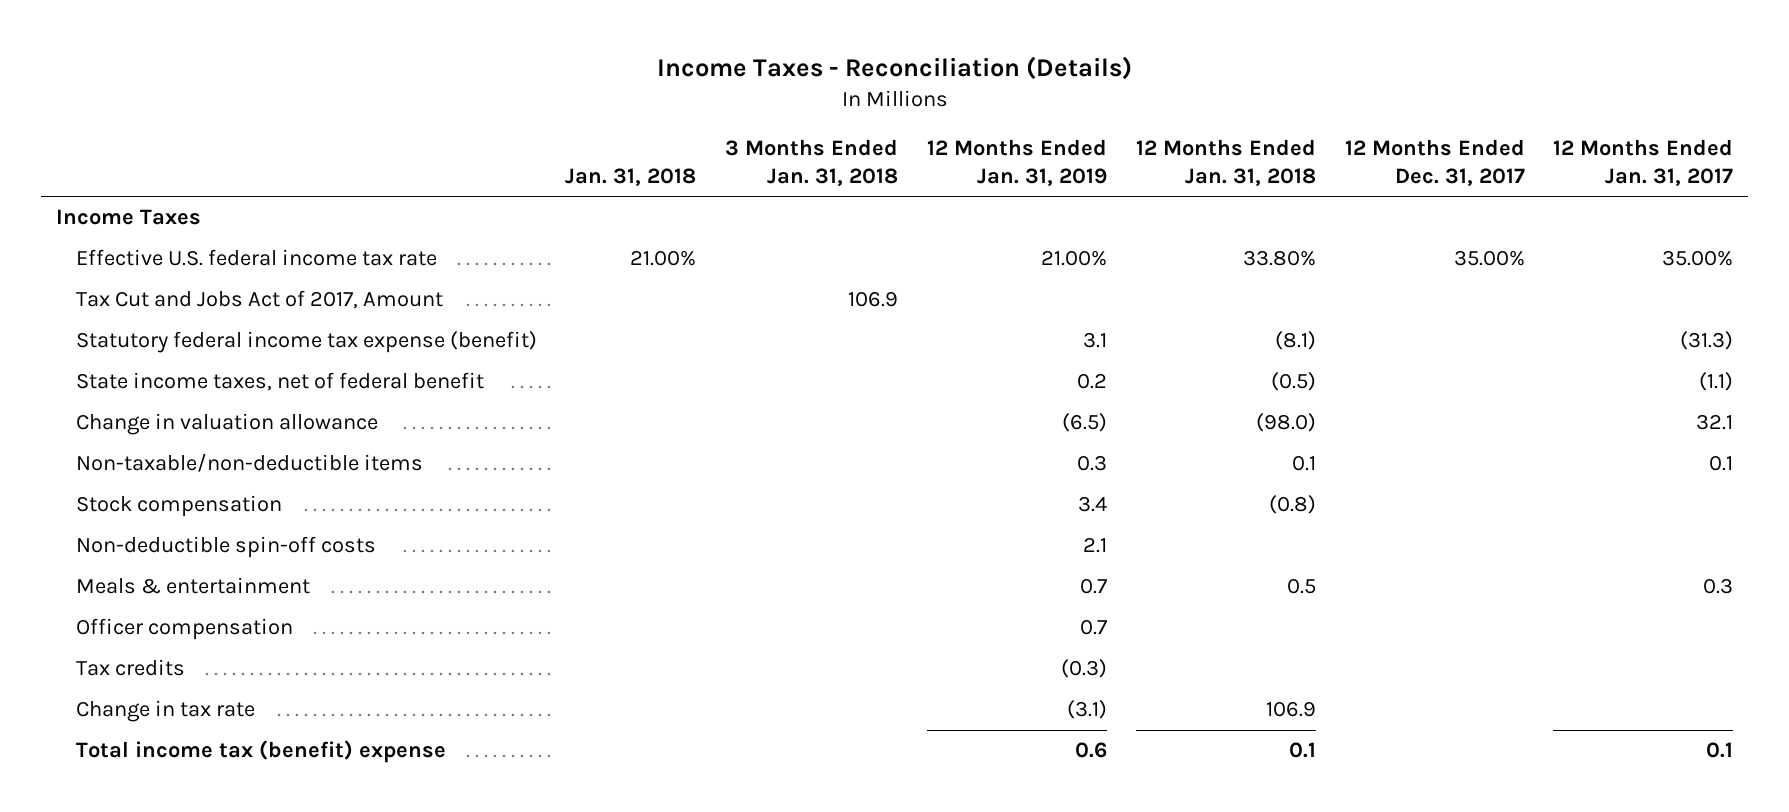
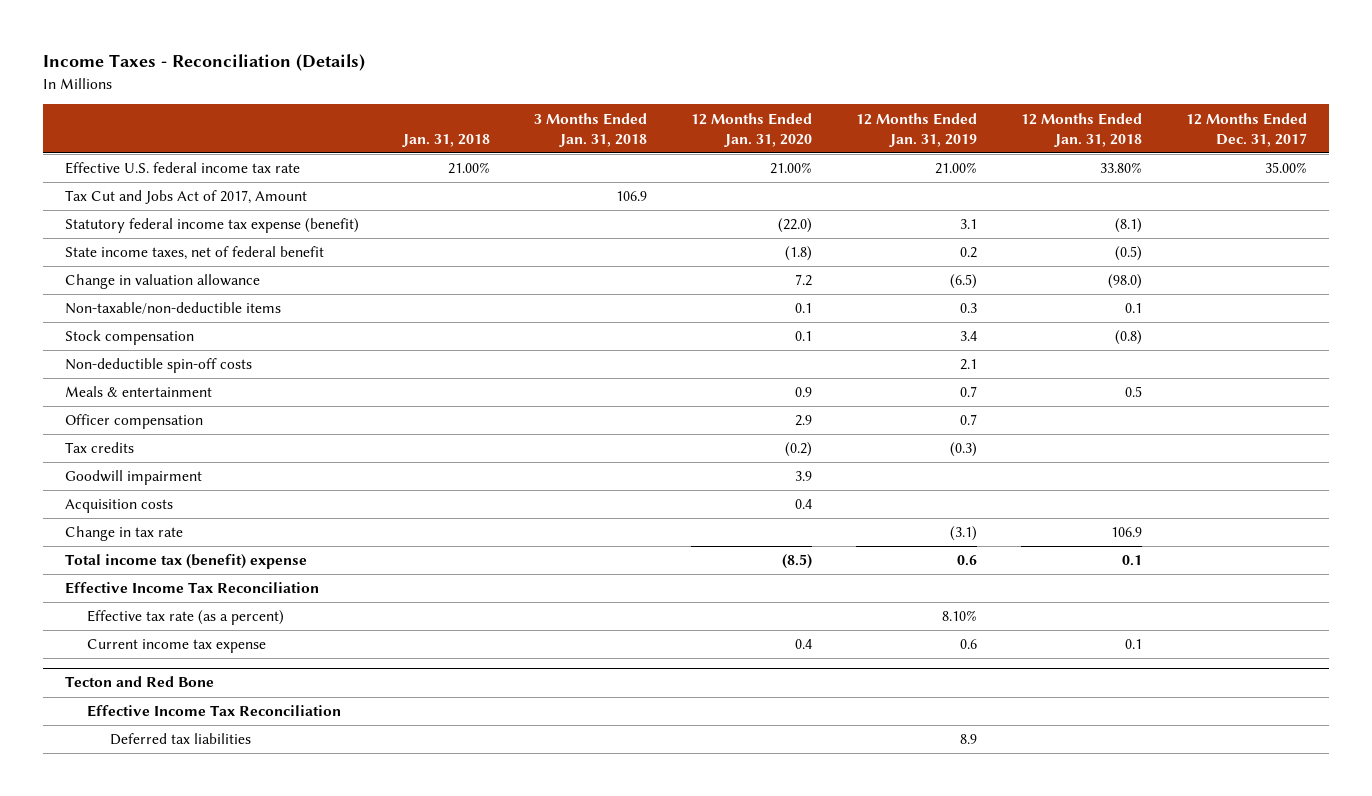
[1553,139,1734,186] 12 Months Ended Jan. 31, 2017 -> none
none -> [691,112,813,147] 12 Months Ended Jan. 31, 2020
[55,209,201,226] Income Taxes -> none
none -> [65,470,203,486] Goodwill impairment
none -> [65,499,174,514] Acquisition costs
none -> [65,582,320,595] Effective Income Tax Reconciliation
none -> [87,610,285,626] Effective tax rate (as a percent)
none -> [87,639,267,654] Current income tax expense
none -> [65,676,215,688] Tecton and Red Bone
none -> [87,705,342,718] Effective Income Tax Reconciliation
none -> [109,733,251,746] Deferred tax liabilities

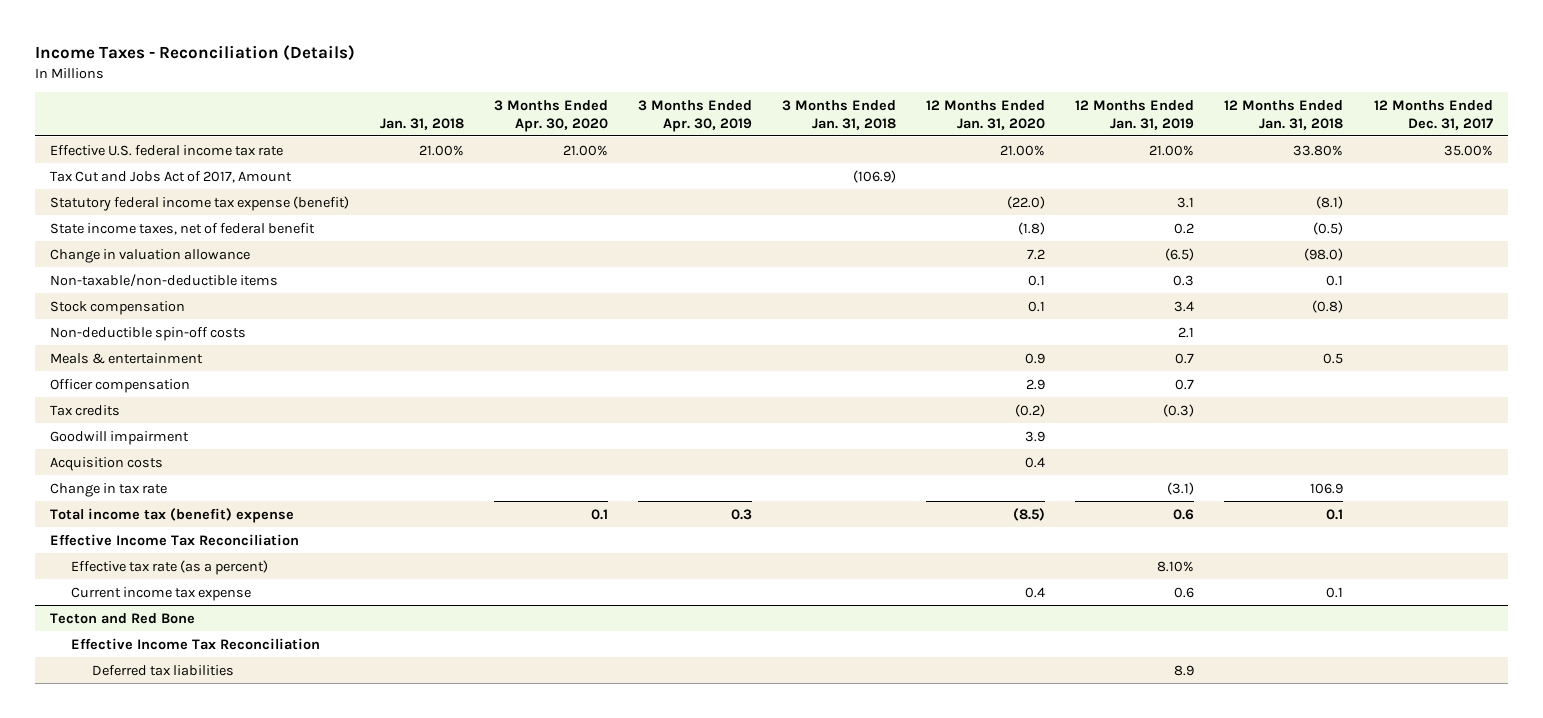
none -> [493,99,608,132] 3 Months Ended Apr. 30, 2020
none -> [637,99,752,132] 3 Months Ended Apr. 30, 2019
[616,191,648,202] 106.9 -> [853,169,897,183] (106.9)

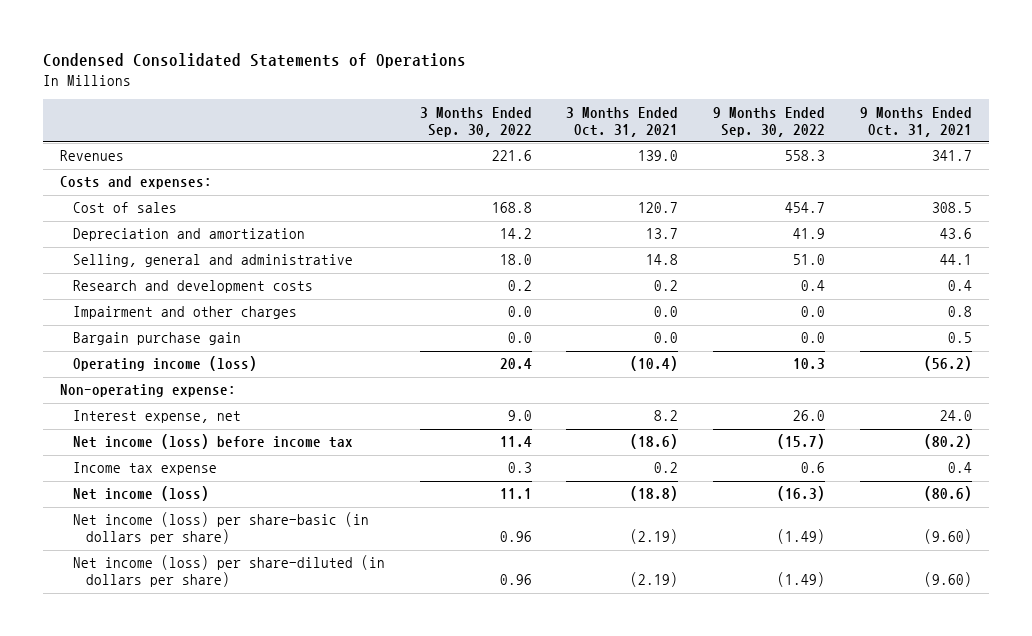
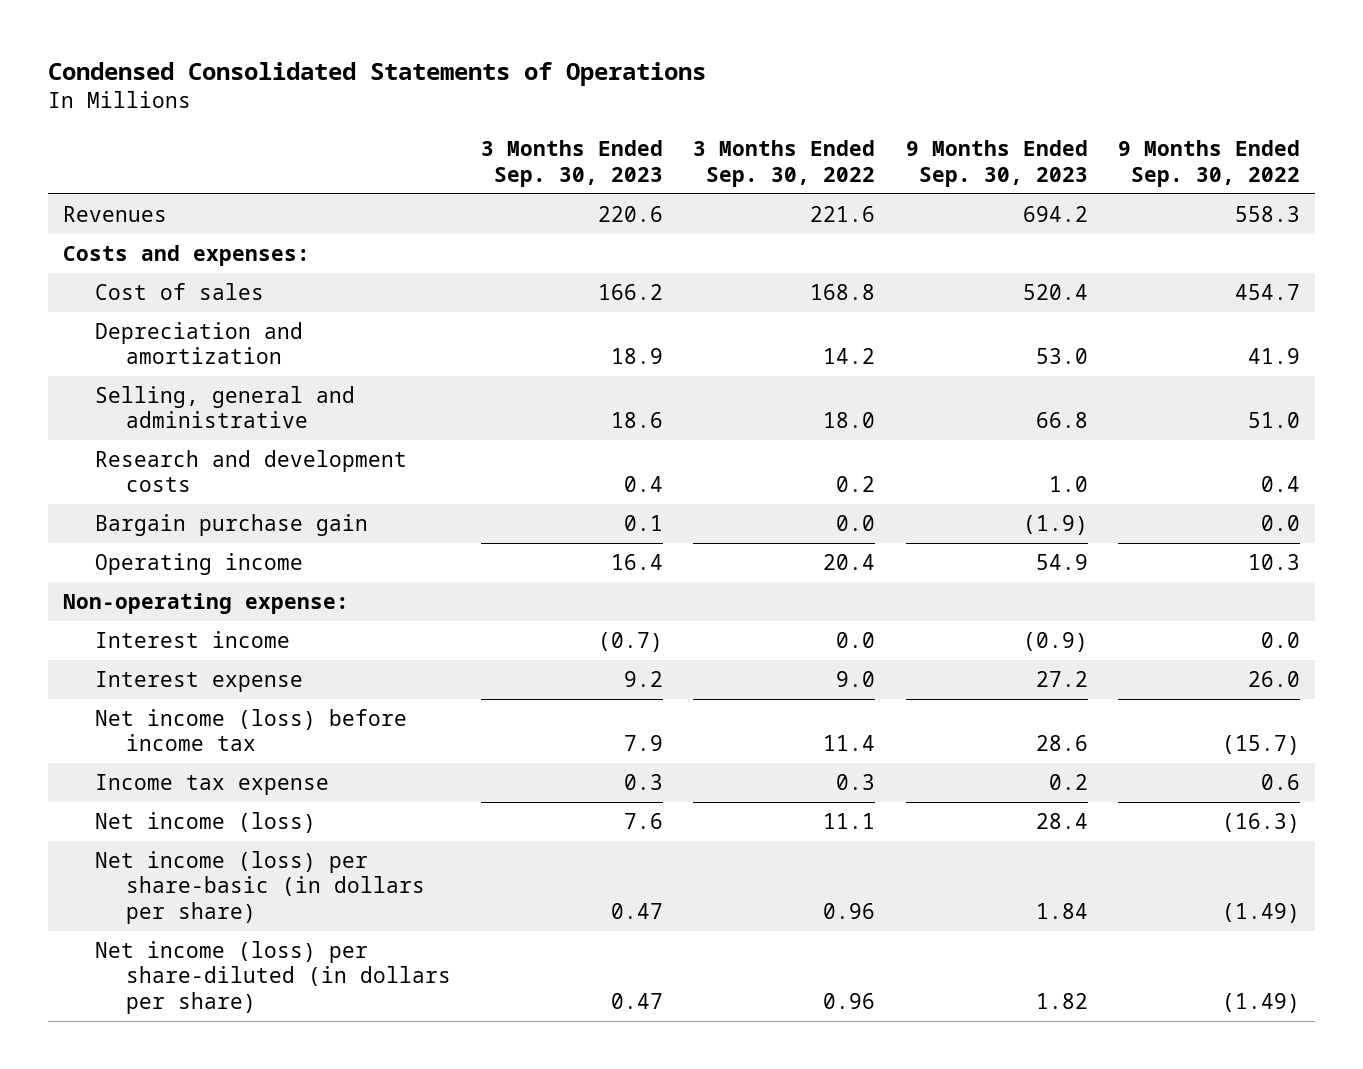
[566,106,679,137] 3 Months Ended Oct. 31, 2021 -> none
[859,106,972,137] 9 Months Ended Oct. 31, 2021 -> none
none -> [481,140,664,187] 3 Months Ended Sep. 30, 2023
none -> [905,140,1088,187] 9 Months Ended Sep. 30, 2023
[73,306,298,320] Impairment and other charges -> none
[73,356,258,372] Operating income (loss) -> [94,552,303,575] Operating income
none -> [94,630,290,648] Interest income
[73,410,242,424] Interest expense, net -> [94,670,303,692] Interest expense

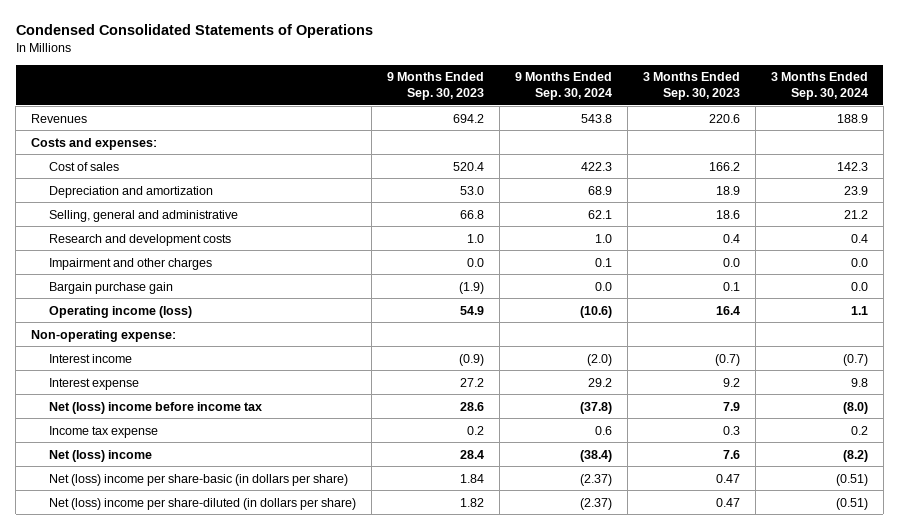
[693,140,876,187] 3 Months Ended Sep. 30, 2022 -> none
[1117,140,1300,187] 9 Months Ended Sep. 30, 2022 -> none
none -> [514,72,612,100] 9 Months Ended Sep. 30, 2024
none -> [770,72,868,100] 3 Months Ended Sep. 30, 2024
none -> [48,257,212,270] Impairment and other charges
[94,552,303,575] Operating income -> [48,305,192,318] Operating income (loss)
[94,708,407,752] Net income (loss) before income tax -> [48,401,262,414] Net (loss) income before income tax
[94,811,316,833] Net income (loss) -> [48,449,152,462] Net (loss) income
[94,850,426,925] Net income (loss) per share-basic (in dollars per share) -> [48,473,348,486] Net (loss) income per share-basic (in dollars per share)
[94,940,452,1015] Net income (loss) per share-diluted (in dollars per share) -> [48,497,356,510] Net (loss) income per share-diluted (in dollars per share)

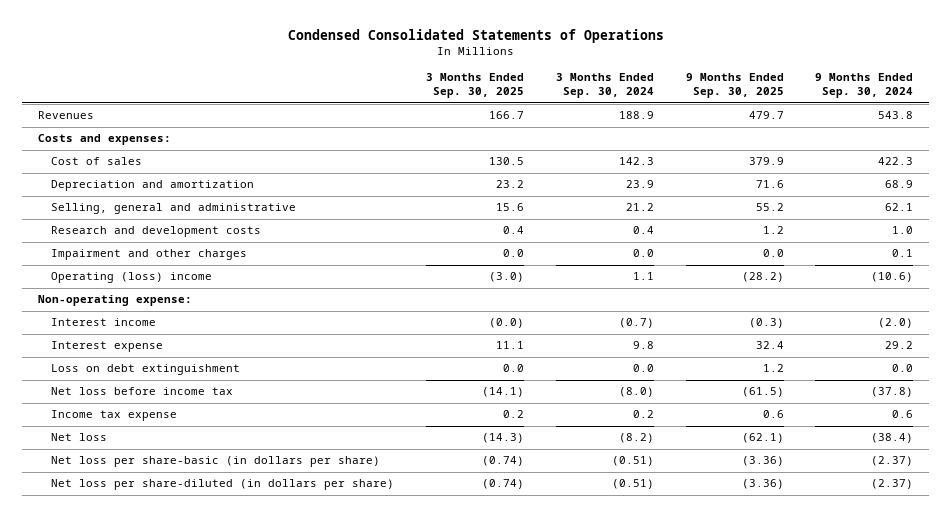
[386,72,484,100] 9 Months Ended Sep. 30, 2023 -> none
[642,72,740,100] 3 Months Ended Sep. 30, 2023 -> none
none -> [425,73,524,99] 3 Months Ended Sep. 30, 2025
none -> [685,73,784,99] 9 Months Ended Sep. 30, 2025
[48,281,173,294] Bargain purchase gain -> none
[48,305,192,318] Operating income (loss) -> [50,272,212,284] Operating (loss) income
none -> [50,364,240,376] Loss on debt extinguishment
[48,401,262,414] Net (loss) income before income tax -> [50,387,233,396] Net loss before income tax
[48,449,152,462] Net (loss) income -> [50,433,107,442] Net loss
[48,473,348,486] Net (loss) income per share-basic (in dollars per share) -> [50,456,380,468] Net loss per share-basic (in dollars per share)
[48,497,356,510] Net (loss) income per share-diluted (in dollars per share) -> [50,479,394,491] Net loss per share-diluted (in dollars per share)

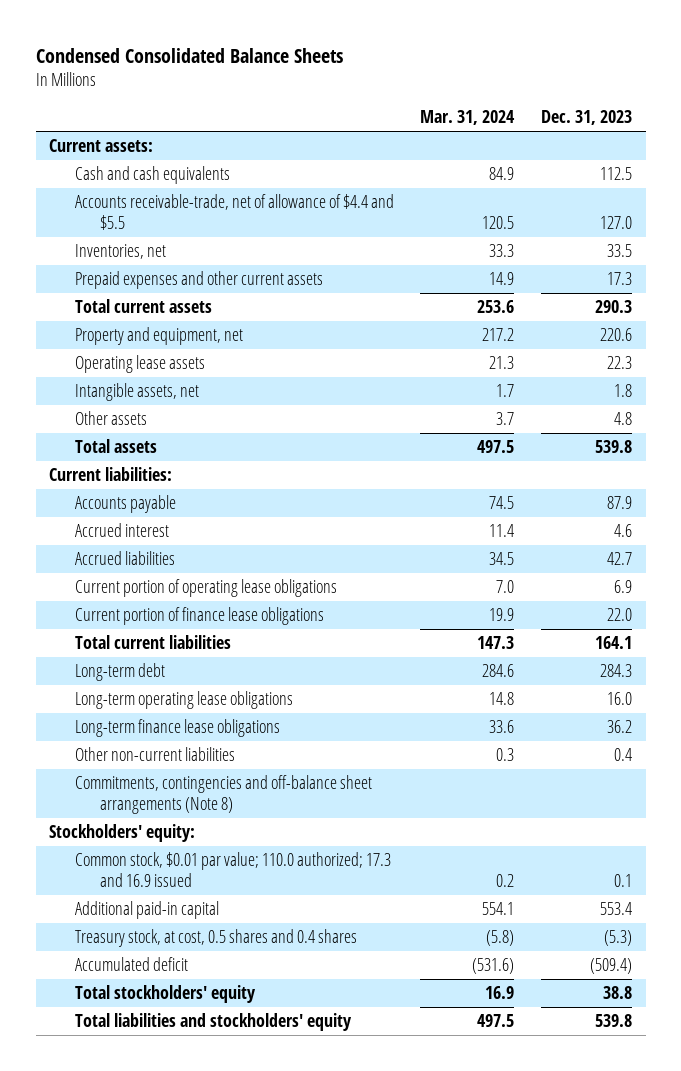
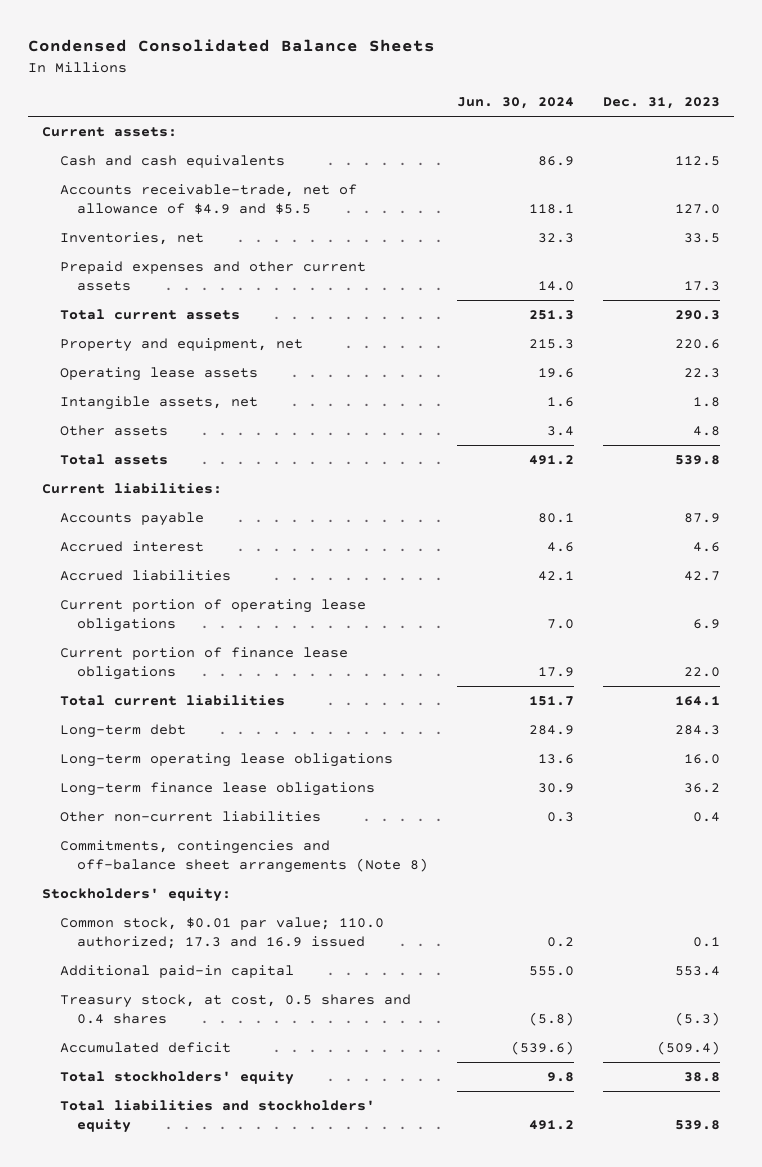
[420,110,516,126] Mar. 31, 2024 -> none
none -> [457,96,575,109] Jun. 30, 2024
[74,194,394,231] Accounts receivable-trade, net of allowance of $4.4 and $5.5 -> [59,184,357,214] Accounts receivable-trade, net of allowance of $4.9 and $5.5

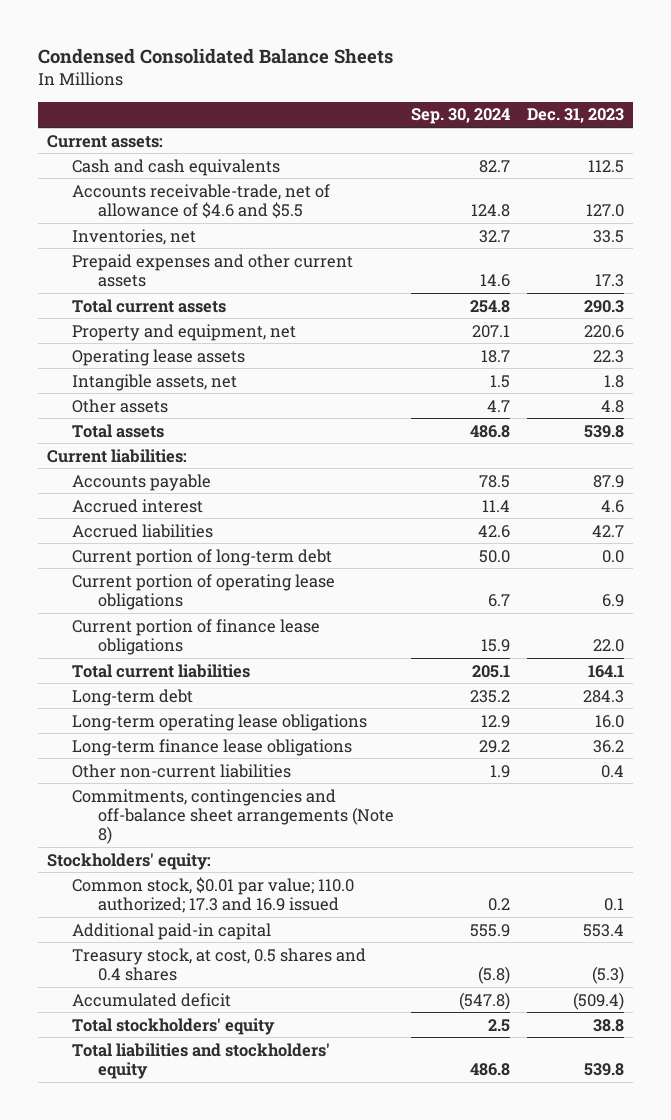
[457,96,575,109] Jun. 30, 2024 -> none
none -> [410,108,510,125] Sep. 30, 2024
[59,184,357,214] Accounts receivable-trade, net of allowance of $4.9 and $5.5 -> [72,183,331,218] Accounts receivable-trade, net of allowance of $4.6 and $5.5
none -> [72,548,333,566] Current portion of long-term debt

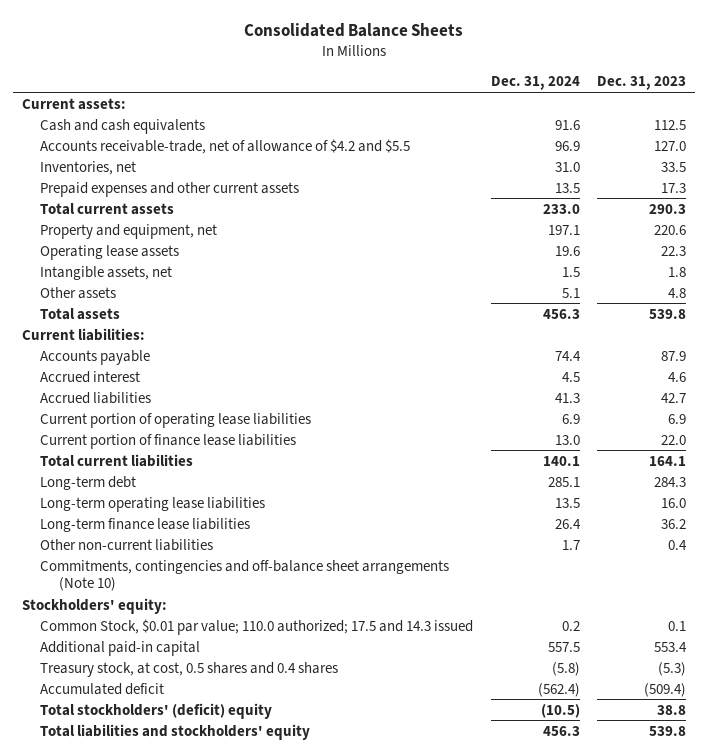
[38,48,394,65] Condensed Consolidated Balance Sheets -> [243,22,463,37] Consolidated Balance Sheets
[410,108,510,125] Sep. 30, 2024 -> none
none -> [490,76,580,91] Dec. 31, 2024
[72,183,331,218] Accounts receivable-trade, net of allowance of $4.6 and $5.5 -> [40,138,411,154] Accounts receivable-trade, net of allowance of $4.2 and $5.5
[72,548,333,566] Current portion of long-term debt -> none
[72,573,336,610] Current portion of operating lease obligations -> [40,412,312,428] Current portion of operating lease liabilities
[72,618,321,655] Current portion of finance lease obligations -> [40,433,297,449] Current portion of finance lease liabilities
[72,713,368,731] Long-term operating lease obligations -> [40,496,266,512] Long-term operating lease liabilities
[72,738,353,756] Long-term finance lease obligations -> [40,517,251,532] Long-term finance lease liabilities
[72,788,394,845] Commitments, contingencies and off-balance sheet arrangements (Note 8) -> [40,559,450,592] Commitments, contingencies and off-balance sheet arrangements (Note 10)
[72,876,355,913] Common stock, $0.01 par value; 110.0 authorized; 17.3 and 16.9 issued -> [40,618,474,635] Common Stock, $0.01 par value; 110.0 authorized; 17.5 and 14.3 issued
[72,1017,276,1035] Total stockholders' equity -> [40,702,273,719] Total stockholders' (deficit) equity

